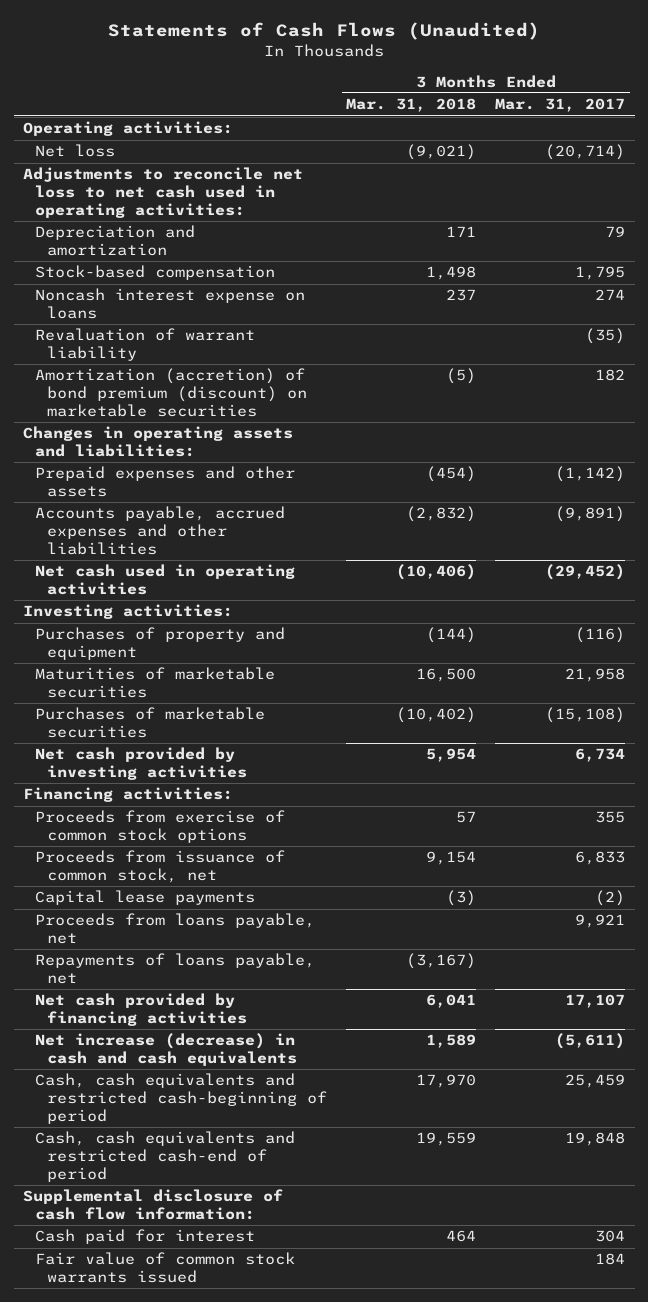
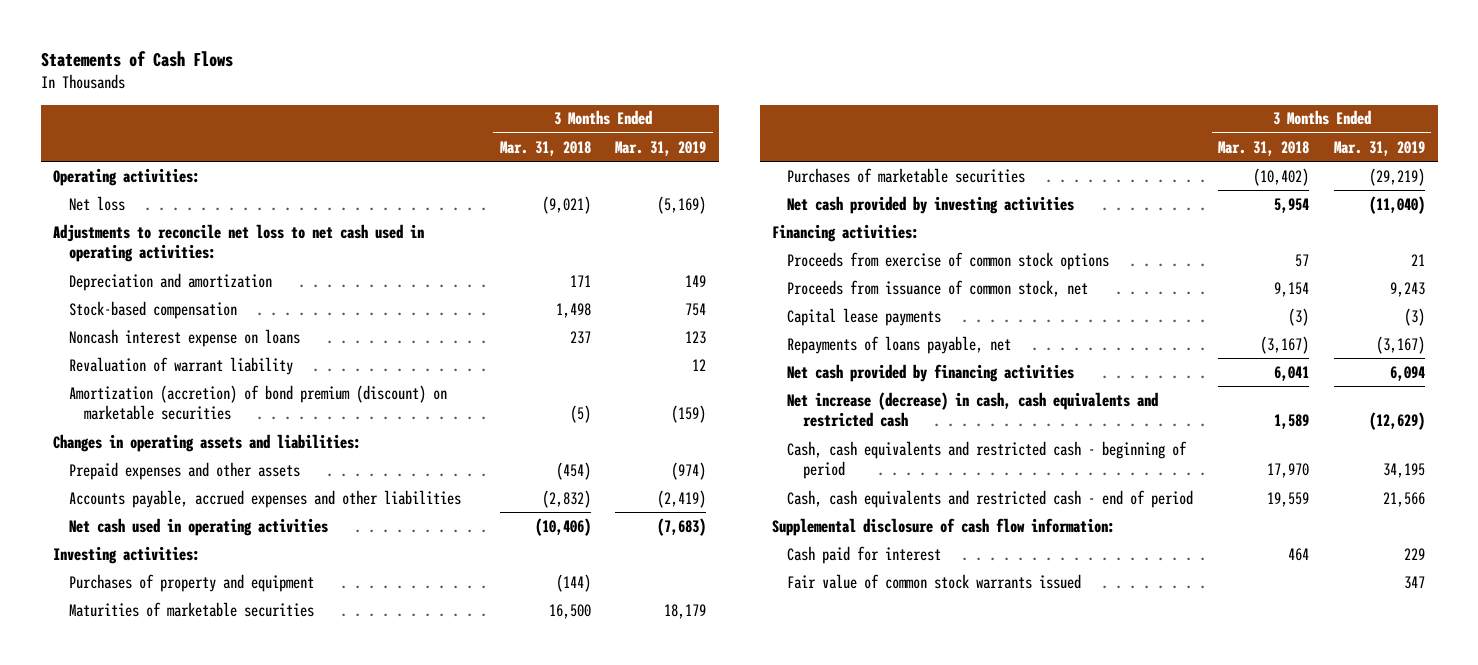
[108,22,541,41] Statements of Cash Flows (Unaudited) -> [40,51,233,68] Statements of Cash Flows
[495,98,626,113] Mar. 31, 2017 -> none
none -> [615,140,707,156] Mar. 31, 2019
[35,913,316,945] Proceeds from loans payable, net -> none
[35,1033,298,1067] Net increase (decrease) in cash and cash equivalents -> [787,391,1159,428] Net increase (decrease) in cash, cash equivalents and restricted cash
[35,1073,328,1124] Cash, cash equivalents and restricted cash-beginning of period -> [787,440,1188,480] Cash, cash equivalents and restricted cash - beginning of period
[35,1131,296,1182] Cash, cash equivalents and restricted cash-end of period -> [787,489,1194,508] Cash, cash equivalents and restricted cash - end of period

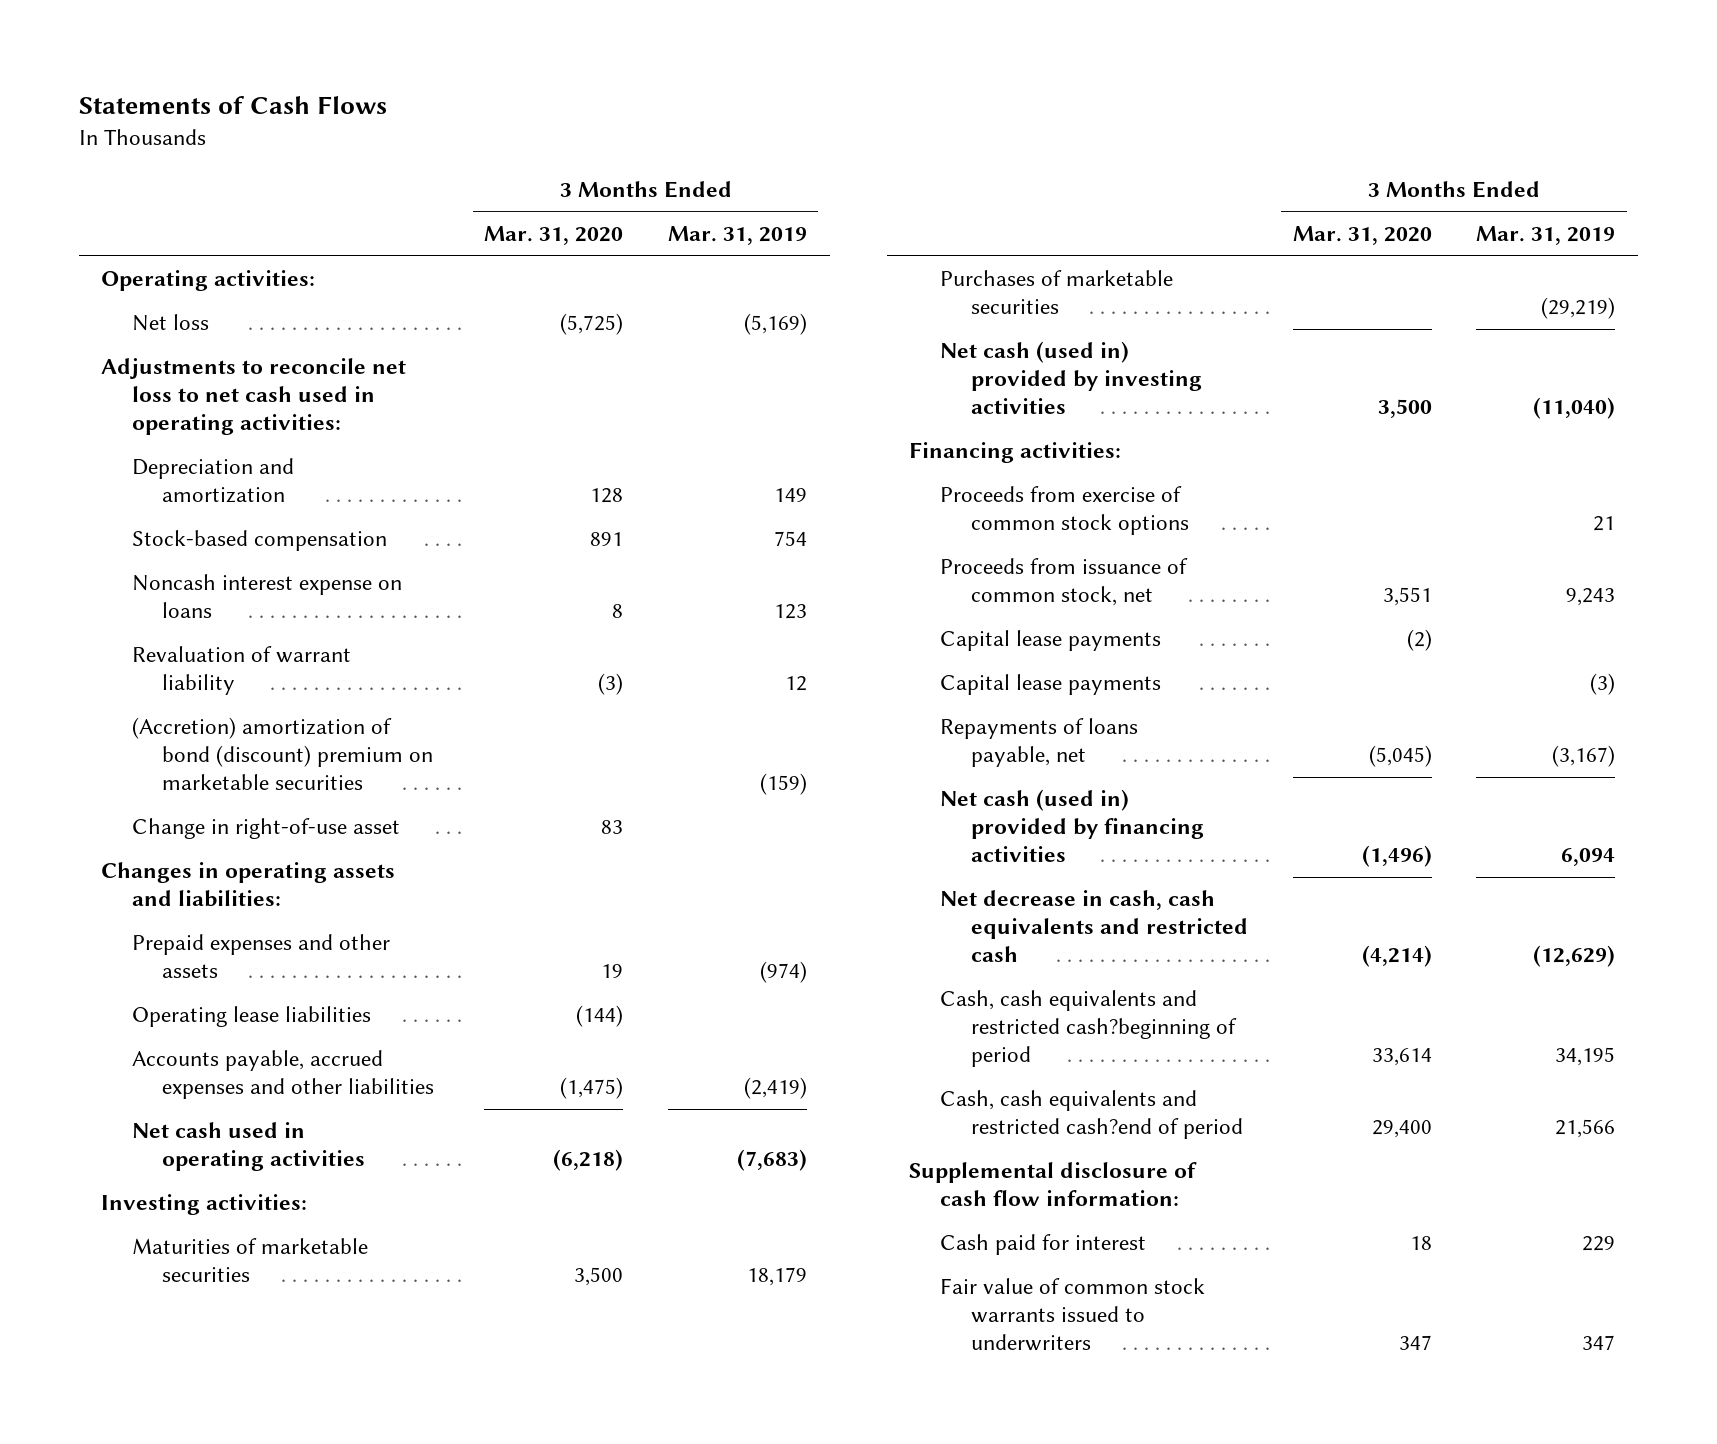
[499,140,591,156] Mar. 31, 2018 -> none
none -> [484,226,624,246] Mar. 31, 2020
[68,384,447,421] Amortization (accretion) of bond premium (discount) on marketable securities -> [131,717,434,791] (Accretion) amortization of bond (discount) premium on marketable securities
none -> [131,818,400,840] Change in right-of-use asset
none -> [131,1006,371,1028] Operating lease liabilities
[68,573,314,592] Purchases of property and equipment -> none
[787,195,1075,214] Net cash provided by investing activities -> [940,341,1202,415] Net cash (used in) provided by investing activities
none -> [940,630,1162,652] Capital lease payments
[787,363,1075,382] Net cash provided by financing activities -> [940,789,1204,863] Net cash (used in) provided by financing activities
[787,391,1159,428] Net increase (decrease) in cash, cash equivalents and restricted cash -> [940,890,1248,963] Net decrease in cash, cash equivalents and restricted cash
[787,440,1188,480] Cash, cash equivalents and restricted cash - beginning of period -> [940,990,1237,1068] Cash, cash equivalents and restricted cash?beginning of period
[787,489,1194,508] Cash, cash equivalents and restricted cash - end of period -> [940,1090,1243,1140] Cash, cash equivalents and restricted cash?end of period
[787,573,1082,589] Fair value of common stock warrants issued -> [940,1278,1206,1352] Fair value of common stock warrants issued to underwriters

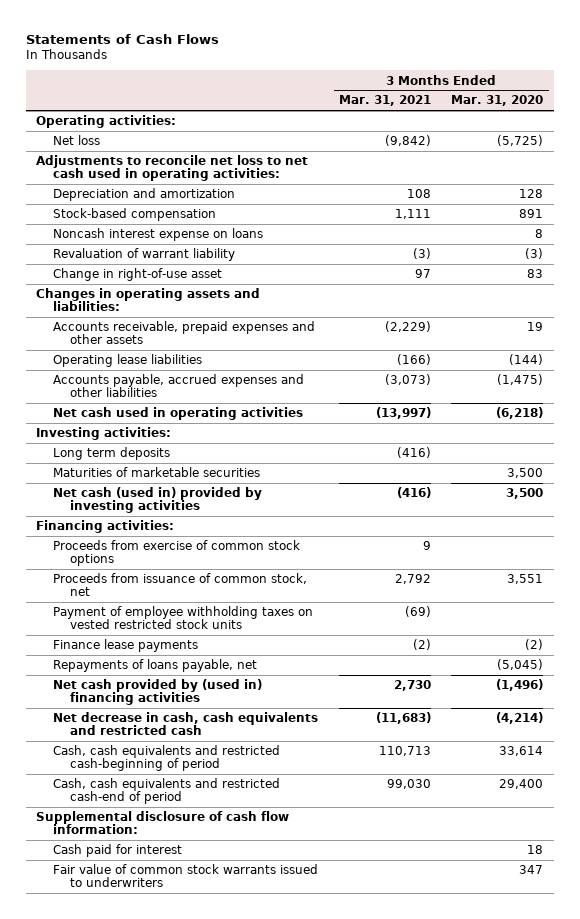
[668,226,808,246] Mar. 31, 2019 -> none
none -> [338,95,431,107] Mar. 31, 2021
[131,717,434,791] (Accretion) amortization of bond (discount) premium on marketable securities -> none
[131,934,390,979] Prepaid expenses and other assets -> [52,321,315,345] Accounts receivable, prepaid expenses and other assets
none -> [52,447,170,461] Long term deposits
[940,270,1174,315] Purchases of marketable securities -> none
[940,674,1162,696] Capital lease payments -> none
none -> [52,606,313,630] Payment of employee withholding taxes on vested restricted stock units
[940,630,1162,652] Capital lease payments -> [52,639,198,653] Finance lease payments
[940,789,1204,863] Net cash (used in) provided by financing activities -> [52,679,262,706] Net cash provided by (used in) financing activities
[940,990,1237,1068] Cash, cash equivalents and restricted cash?beginning of period -> [52,745,280,772] Cash, cash equivalents and restricted cash-beginning of period
[940,1090,1243,1140] Cash, cash equivalents and restricted cash?end of period -> [52,778,280,805] Cash, cash equivalents and restricted cash-end of period

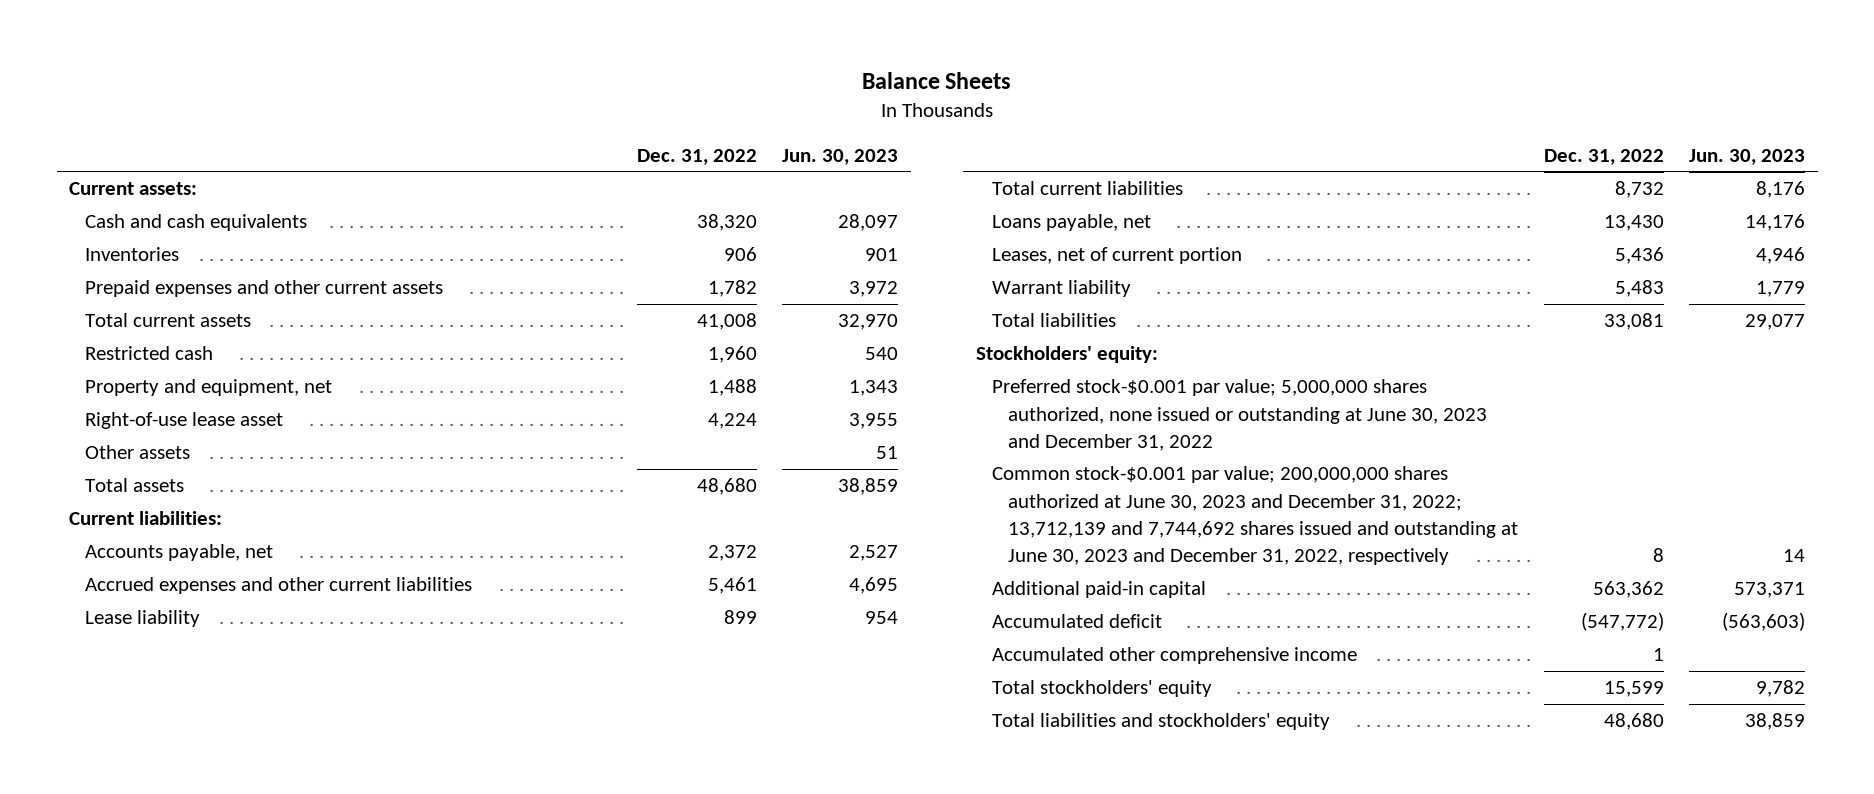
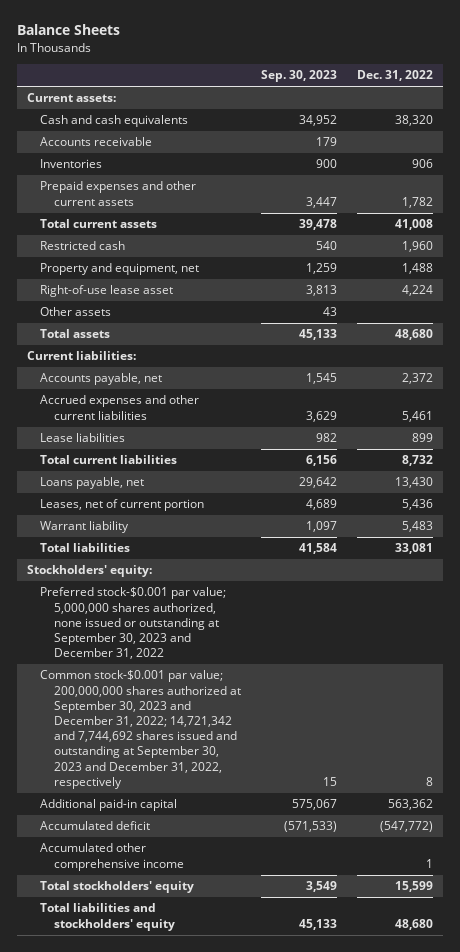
[782,148,899,165] Jun. 30, 2023 -> none
none -> [260,70,337,83] Sep. 30, 2023
none -> [40,137,153,147] Accounts receivable
[85,610,201,628] Lease liability -> [40,433,126,443] Lease liabilities
[992,379,1488,451] Preferred stock-$0.001 par value; 5,000,000 shares authorized, none issued or outstanding at June 30, 2023 and December 31, 2022 -> [40,587,227,660] Preferred stock-$0.001 par value; 5,000,000 shares authorized, none issued or outstanding at September 30, 2023 and December 31, 2022
[992,466,1519,566] Common stock-$0.001 par value; 200,000,000 shares authorized at June 30, 2023 and December 31, 2022; 13,712,139 and 7,744,692 shares issued and outstanding at June 30, 2023 and December 31, 2022, respectively -> [40,670,241,789] Common stock-$0.001 par value; 200,000,000 shares authorized at September 30, 2023 and December 31, 2022; 14,721,342 and 7,744,692 shares issued and outstanding at September 30, 2023 and December 31, 2022, respectively

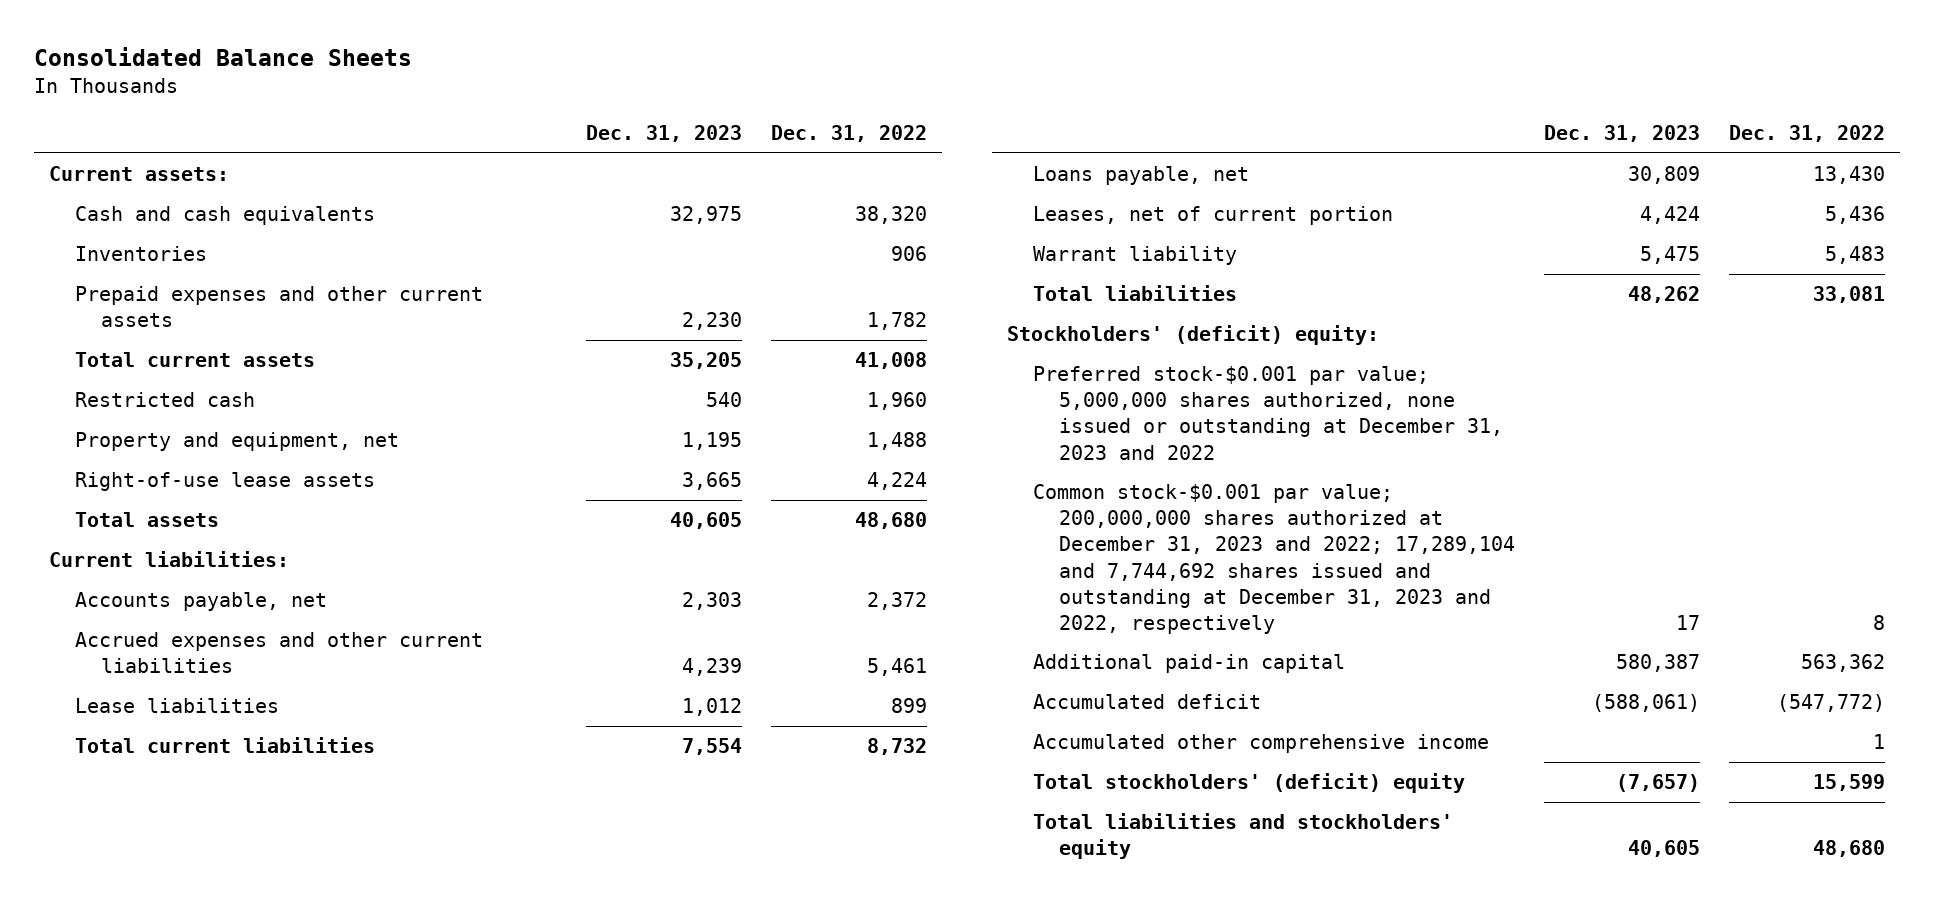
[16,24,120,36] Balance Sheets -> [34,46,413,66] Consolidated Balance Sheets
[260,70,337,83] Sep. 30, 2023 -> none
none -> [586,125,743,143] Dec. 31, 2023
[40,137,153,147] Accounts receivable -> none
[40,307,112,317] Other assets -> none
[40,285,174,298] Right-of-use lease asset -> [74,472,375,492] Right-of-use lease assets
[26,565,152,578] Stockholders' equity: -> [1006,325,1379,346] Stockholders' (deficit) equity:
[40,587,227,660] Preferred stock-$0.001 par value; 5,000,000 shares authorized, none issued or outstanding at September 30, 2023 and December 31, 2022 -> [1032,366,1503,460] Preferred stock-$0.001 par value; 5,000,000 shares authorized, none issued or outstanding at December 31, 2023 and 2022
[40,670,241,789] Common stock-$0.001 par value; 200,000,000 shares authorized at September 30, 2023 and December 31, 2022; 14,721,342 and 7,744,692 shares issued and outstanding at September 30, 2023 and December 31, 2022, respectively -> [1032,484,1515,635] Common stock-$0.001 par value; 200,000,000 shares authorized at December 31, 2023 and 2022; 17,289,104 and 7,744,692 shares issued and outstanding at December 31, 2023 and 2022, respectively
[40,881,195,894] Total stockholders' equity -> [1032,773,1465,794] Total stockholders' (deficit) equity

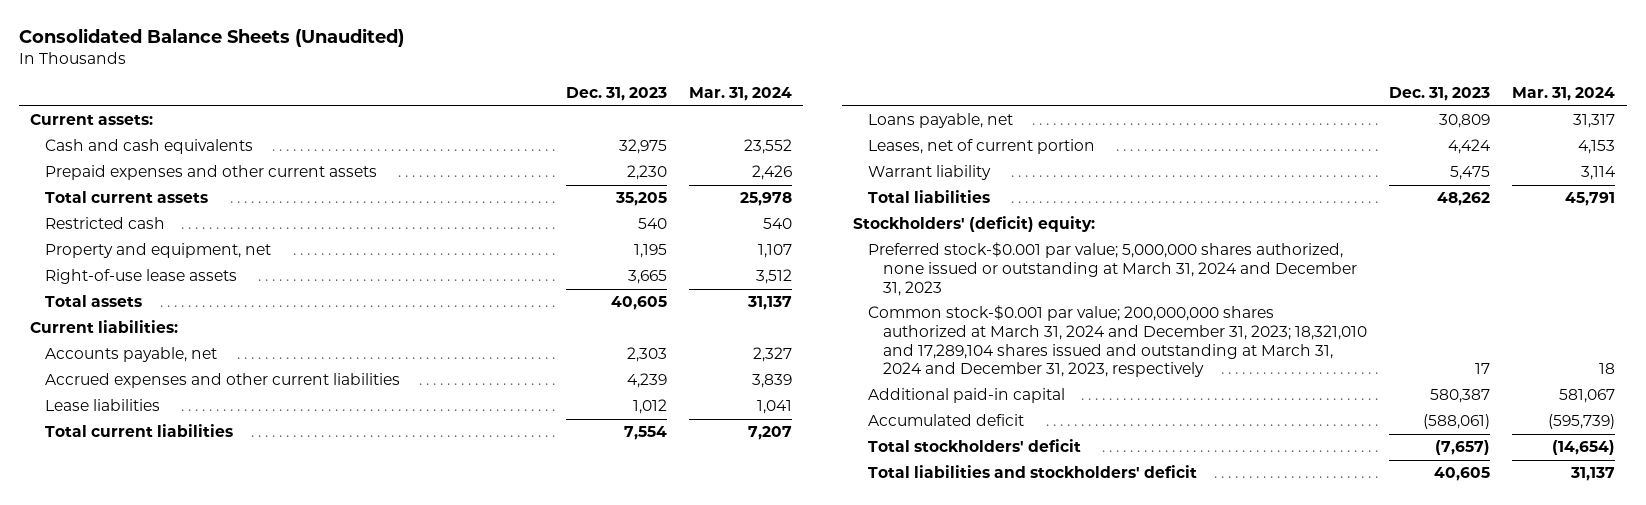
[34,46,413,66] Consolidated Balance Sheets -> [19,28,405,48] Consolidated Balance Sheets (Unaudited)
[771,125,928,143] Dec. 31, 2022 -> none
none -> [689,87,793,102] Mar. 31, 2024
[74,246,207,262] Inventories -> none
[1032,366,1503,460] Preferred stock-$0.001 par value; 5,000,000 shares authorized, none issued or outstanding at December 31, 2023 and 2022 -> [867,242,1357,296] Preferred stock-$0.001 par value; 5,000,000 shares authorized, none issued or outstanding at March 31, 2024 and December 31, 2023
[1032,484,1515,635] Common stock-$0.001 par value; 200,000,000 shares authorized at December 31, 2023 and 2022; 17,289,104 and 7,744,692 shares issued and outstanding at December 31, 2023 and 2022, respectively -> [867,305,1367,378] Common stock-$0.001 par value; 200,000,000 shares authorized at March 31, 2024 and December 31, 2023; 18,321,010 and 17,289,104 shares issued and outstanding at March 31, 2024 and December 31, 2023, respectively
[1032,734,1489,754] Accumulated other comprehensive income -> none
[1032,773,1465,794] Total stockholders' (deficit) equity -> [867,439,1081,453] Total stockholders' deficit
[1032,813,1453,860] Total liabilities and stockholders' equity -> [867,465,1197,479] Total liabilities and stockholders' deficit

